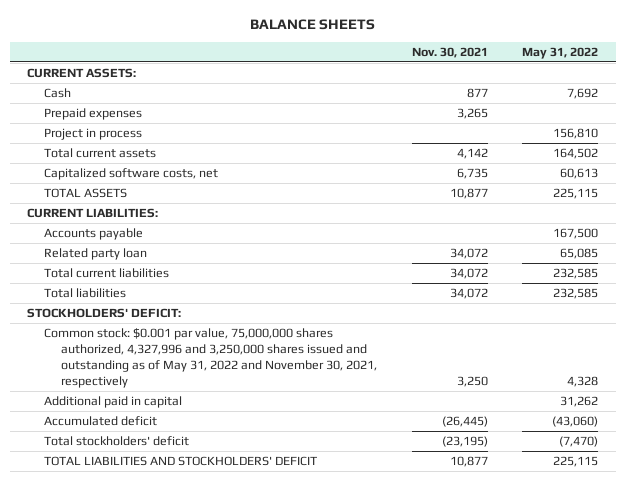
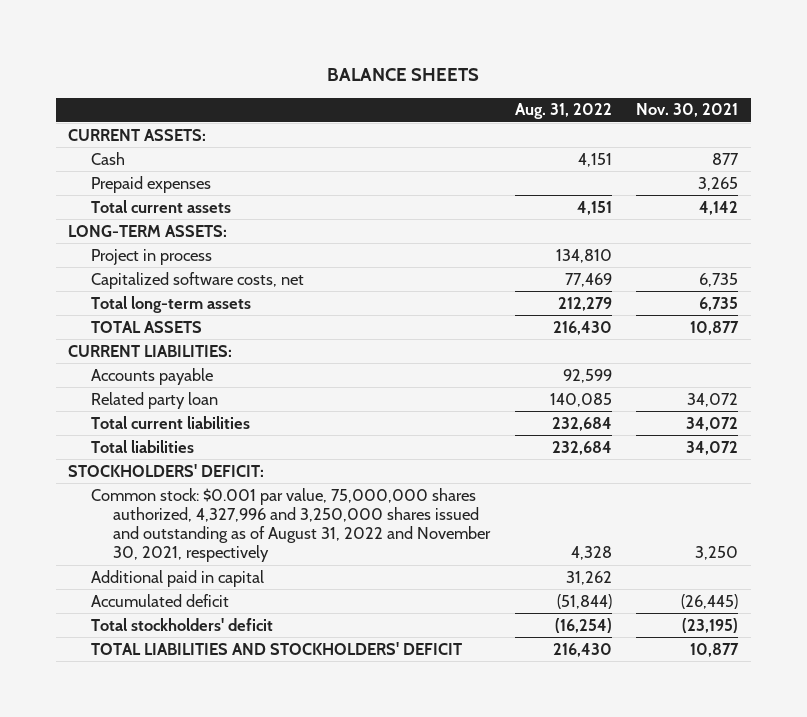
[522,46,599,59] May 31, 2022 -> none
none -> [514,103,612,120] Aug. 31, 2022
none -> [68,224,228,237] LONG-TERM ASSETS:
[44,128,143,141] Project in process -> [90,248,212,265] Project in process
none -> [90,295,251,313] Total long-term assets
[44,328,378,389] Common stock: $0.001 par value, 75,000,000 shares authorized, 4,327,996 and 3,250,000 shares issued and outstanding as of May 31, 2022 and November 30, 2021, respectively -> [90,487,492,563] Common stock: $0.001 par value, 75,000,000 shares authorized, 4,327,996 and 3,250,000 shares issued and outstanding as of August 31, 2022 and November 30, 2021, respectively

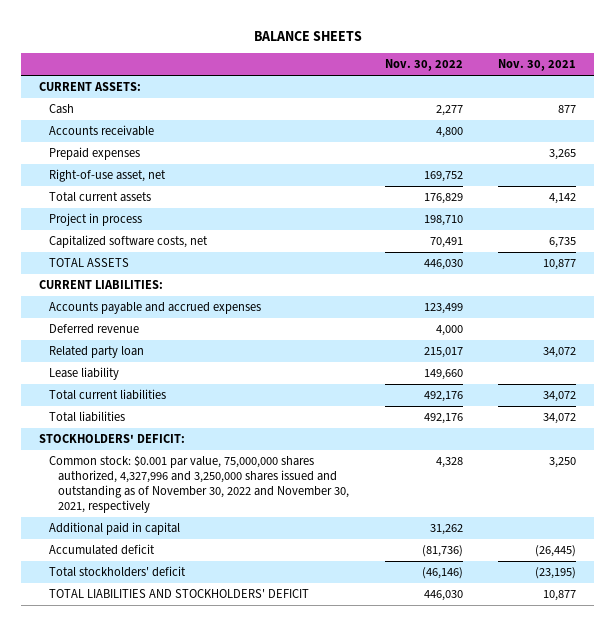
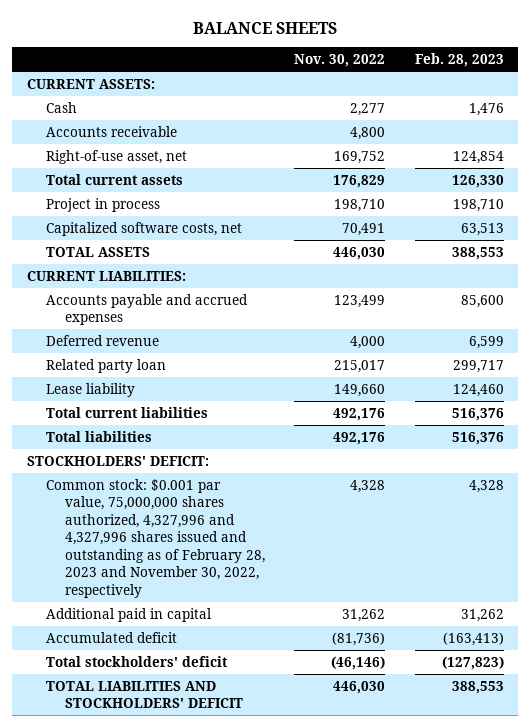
[498,59,577,72] Nov. 30, 2021 -> none
none -> [414,53,504,68] Feb. 28, 2023
[48,147,140,161] Prepaid expenses -> none
[48,455,350,513] Common stock: $0.001 par value, 75,000,000 shares authorized, 4,327,996 and 3,250,000 shares issued and outstanding as of November 30, 2022 and November 30, 2021, respectively -> [46,478,266,598] Common stock: $0.001 par value, 75,000,000 shares authorized, 4,327,996 and 4,327,996 shares issued and outstanding as of February 28, 2023 and November 30, 2022, respectively

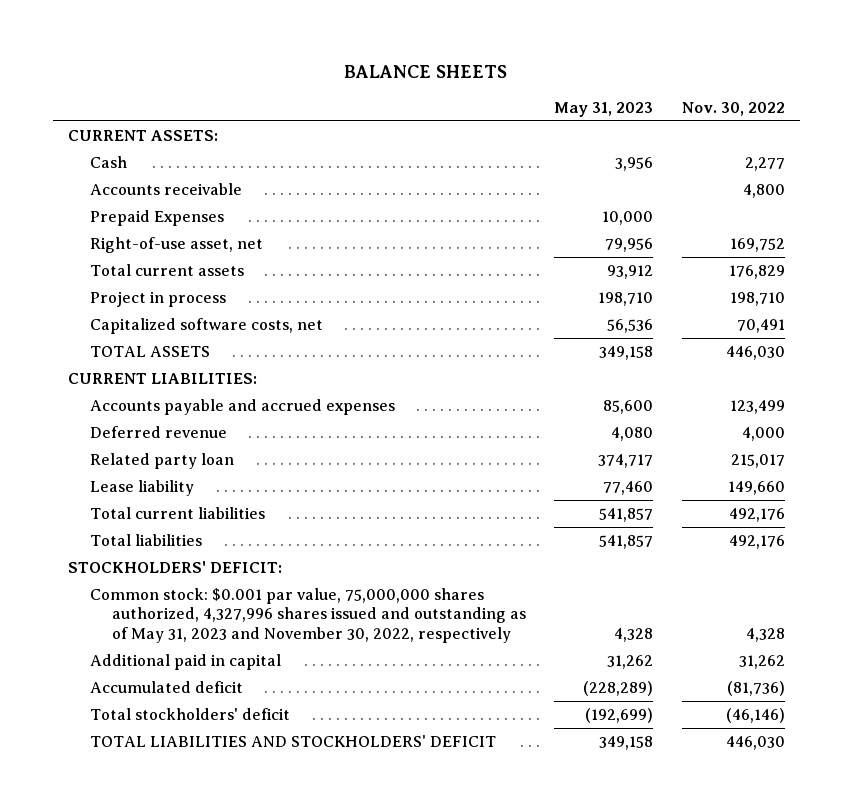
[414,53,504,68] Feb. 28, 2023 -> none
none -> [554,101,654,117] May 31, 2023
none -> [89,209,224,226] Prepaid Expenses
[46,478,266,598] Common stock: $0.001 par value, 75,000,000 shares authorized, 4,327,996 and 4,327,996 shares issued and outstanding as of February 28, 2023 and November 30, 2022, respectively -> [89,587,526,643] Common stock: $0.001 par value, 75,000,000 shares authorized, 4,327,996 shares issued and outstanding as of May 31, 2023 and November 30, 2022, respectively

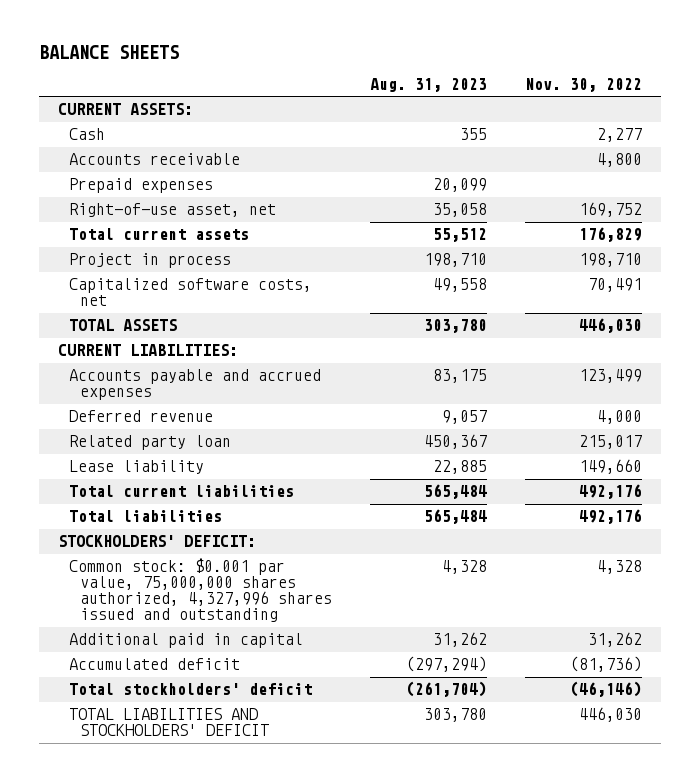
[554,101,654,117] May 31, 2023 -> none
none -> [369,77,487,92] Aug. 31, 2023
[89,209,224,226] Prepaid Expenses -> [68,178,213,194] Prepaid expenses
[89,587,526,643] Common stock: $0.001 par value, 75,000,000 shares authorized, 4,327,996 shares issued and outstanding as of May 31, 2023 and November 30, 2022, respectively -> [68,558,332,623] Common stock: $0.001 par value, 75,000,000 shares authorized, 4,327,996 shares issued and outstanding

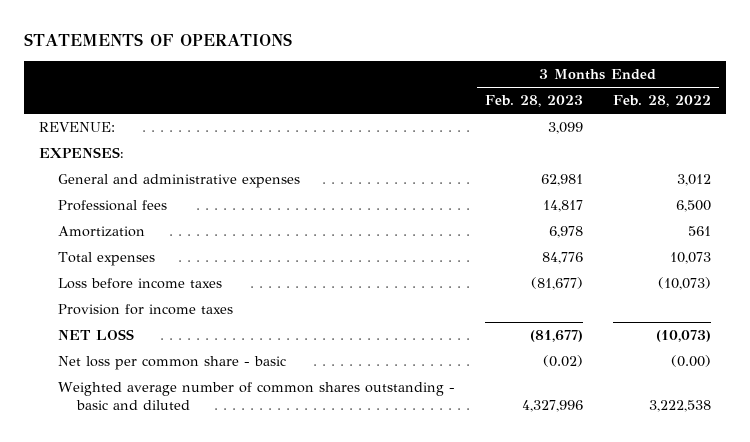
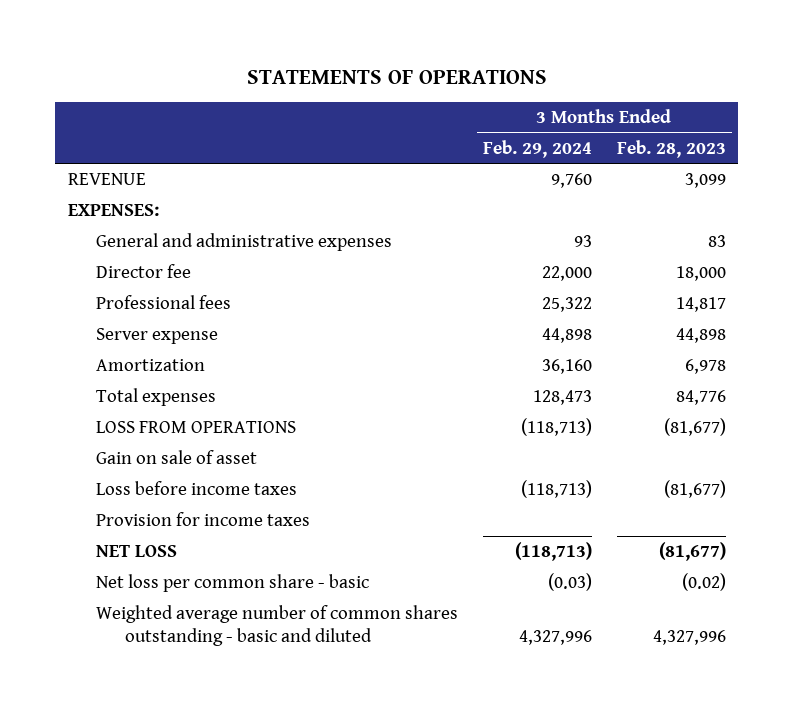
[613,95,712,108] Feb. 28, 2022 -> none
none -> [482,139,592,158] Feb. 29, 2024
[38,122,115,133] REVENUE: -> [67,172,146,185] REVENUE
[541,174,584,187] 62,981 -> [707,234,726,247] 83
none -> [96,263,192,278] Director fee
none -> [96,327,219,344] Server expense
none -> [96,420,297,433] LOSS FROM OPERATIONS
none -> [96,449,258,464] Gain on sale of asset

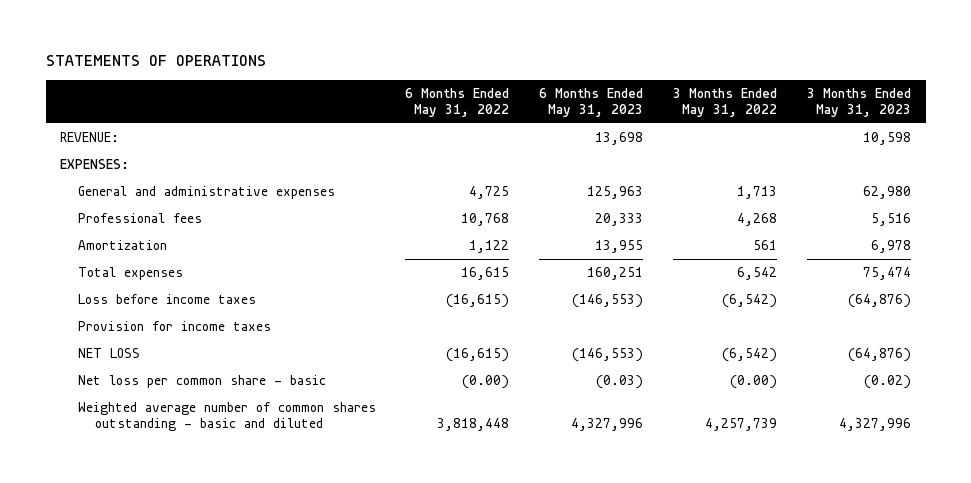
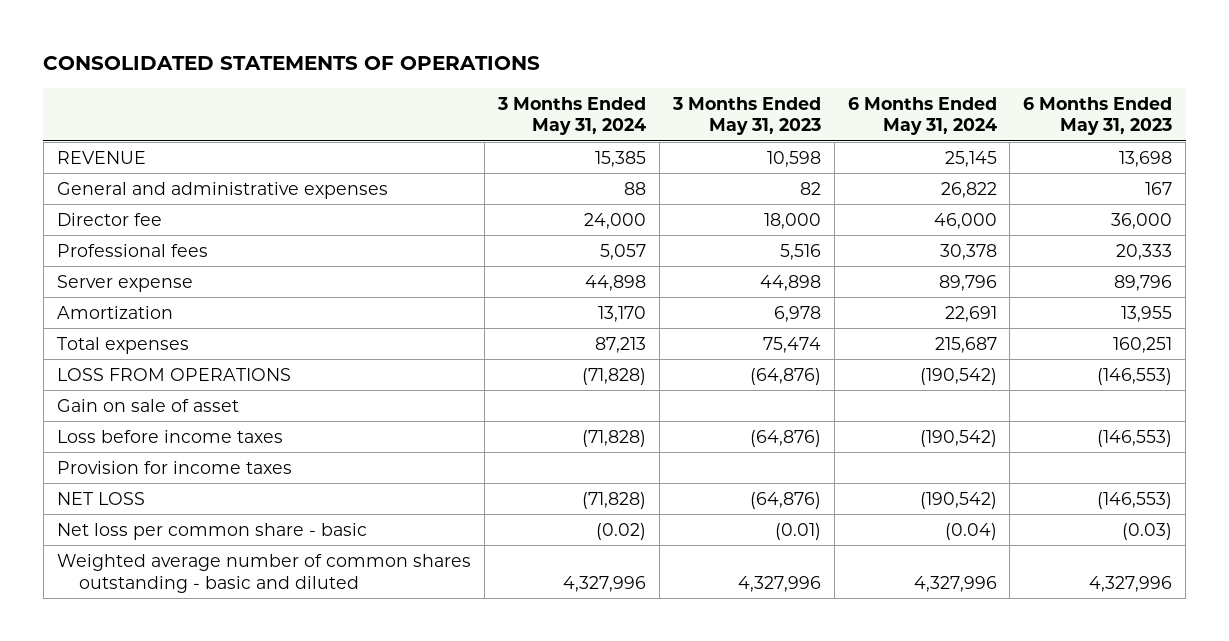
[45,55,266,67] STATEMENTS OF OPERATIONS -> [43,56,541,71] CONSOLIDATED STATEMENTS OF OPERATIONS
[405,87,510,118] 6 Months Ended May 31, 2022 -> none
[673,87,778,118] 3 Months Ended May 31, 2022 -> none
none -> [496,96,646,136] 3 Months Ended May 31, 2024
none -> [847,96,997,136] 6 Months Ended May 31, 2024
[60,158,130,169] EXPENSES: -> none
[60,131,120,142] REVENUE: -> [56,150,146,164] REVENUE
[587,185,644,199] 125,963 -> [1145,181,1173,195] 167
[862,185,911,199] 62,980 -> [799,181,821,195] 82
none -> [56,212,162,226] Director fee
none -> [56,274,193,292] Server expense
none -> [56,367,291,381] LOSS FROM OPERATIONS
none -> [56,398,239,412] Gain on sale of asset
[863,374,911,389] (0.02) -> [774,522,821,540] (0.01)

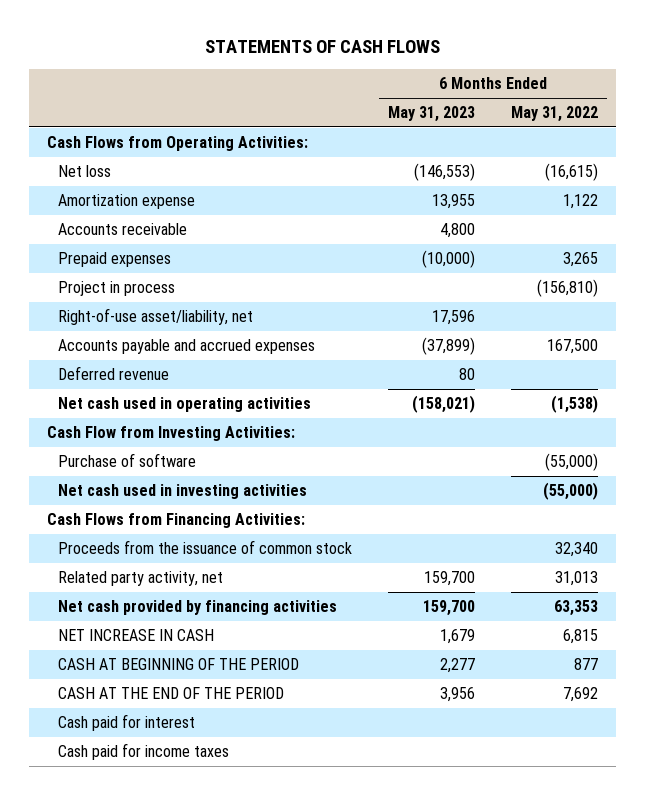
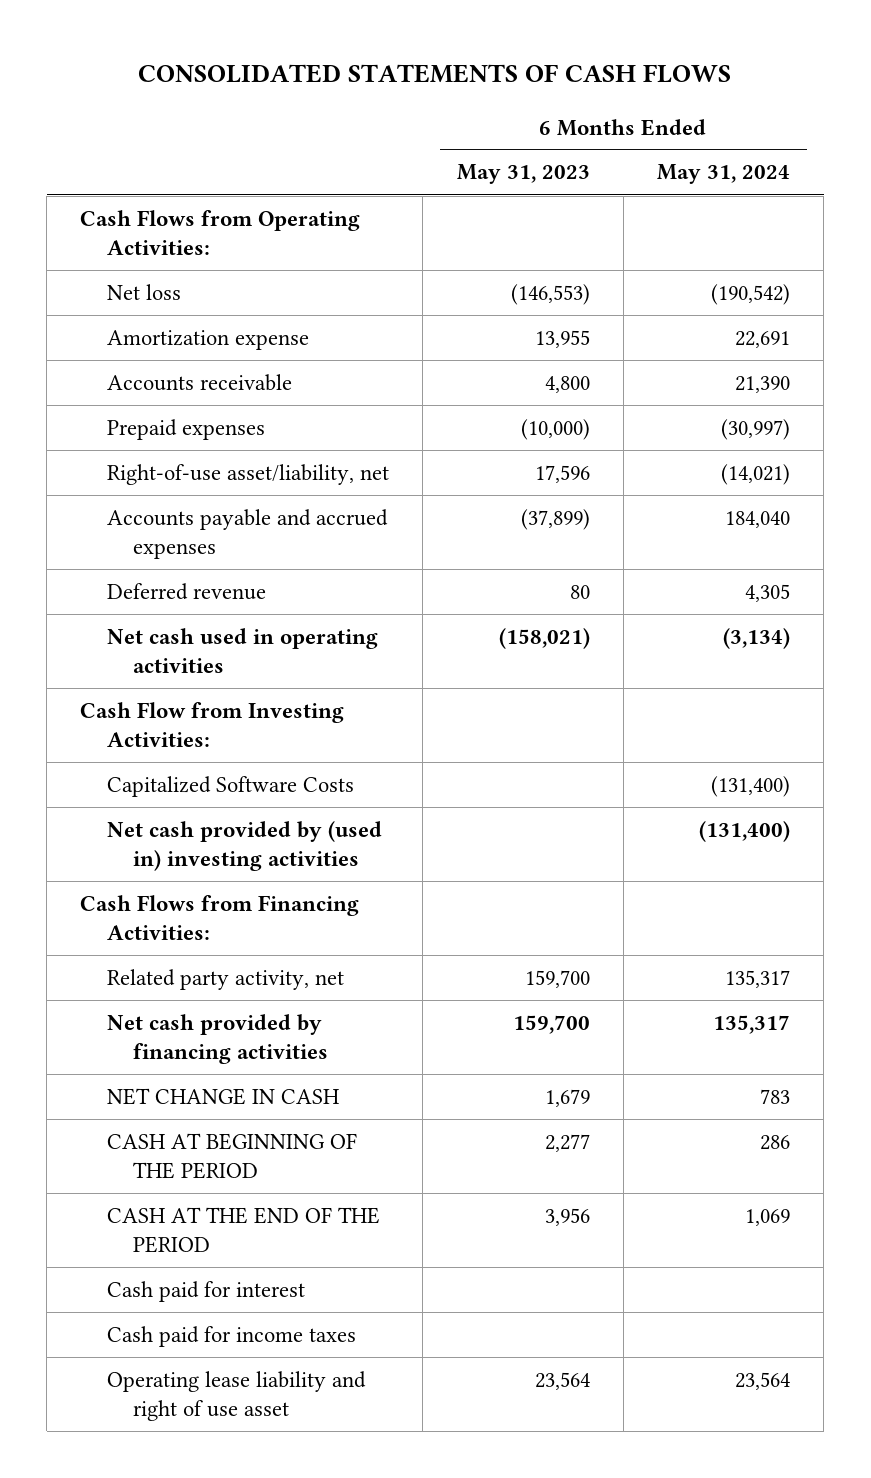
[204,40,440,54] STATEMENTS OF CASH FLOWS -> [138,63,732,83] CONSOLIDATED STATEMENTS OF CASH FLOWS
[511,105,599,122] May 31, 2022 -> none
none -> [657,164,791,185] May 31, 2024
[58,280,176,296] Project in process -> none
[58,452,197,467] Purchase of software -> none
none -> [106,775,354,797] Capitalized Software Costs
[58,483,308,499] Net cash used in investing activities -> [106,820,382,871] Net cash provided by (used in) investing activities
[58,539,353,554] Proceeds from the issuance of common stock -> none
[58,628,215,641] NET INCREASE IN CASH -> [106,1087,339,1105] NET CHANGE IN CASH
none -> [106,1370,366,1421] Operating lease liability and right of use asset

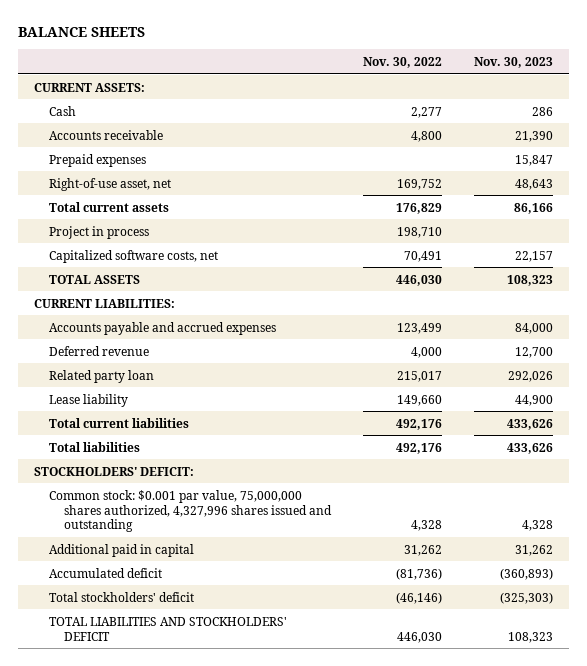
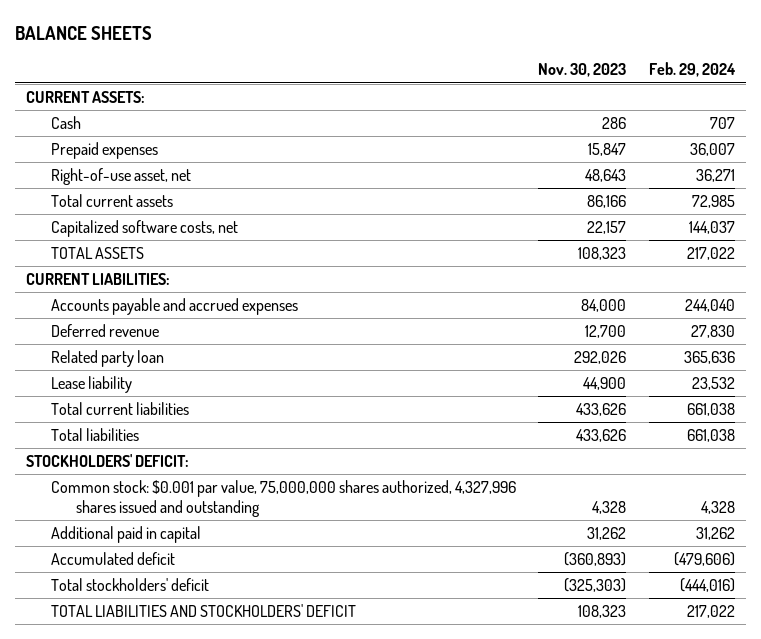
[362,56,442,68] Nov. 30, 2022 -> none
none -> [648,62,736,78] Feb. 29, 2024
[49,129,164,140] Accounts receivable -> none
[49,225,150,239] Project in process -> none

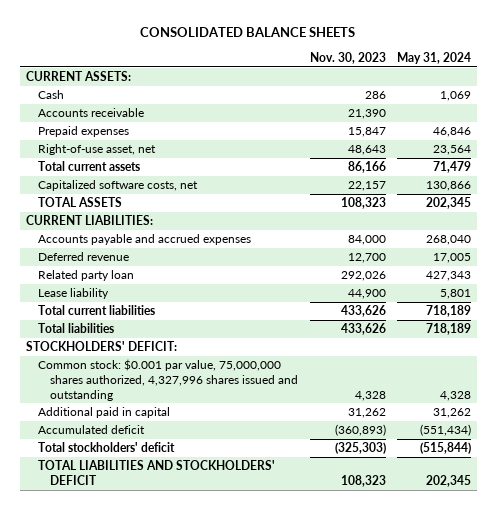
[15,26,153,41] BALANCE SHEETS -> [140,27,356,38] CONSOLIDATED BALANCE SHEETS
[648,62,736,78] Feb. 29, 2024 -> none
none -> [397,51,472,64] May 31, 2024
none -> [37,108,144,118] Accounts receivable

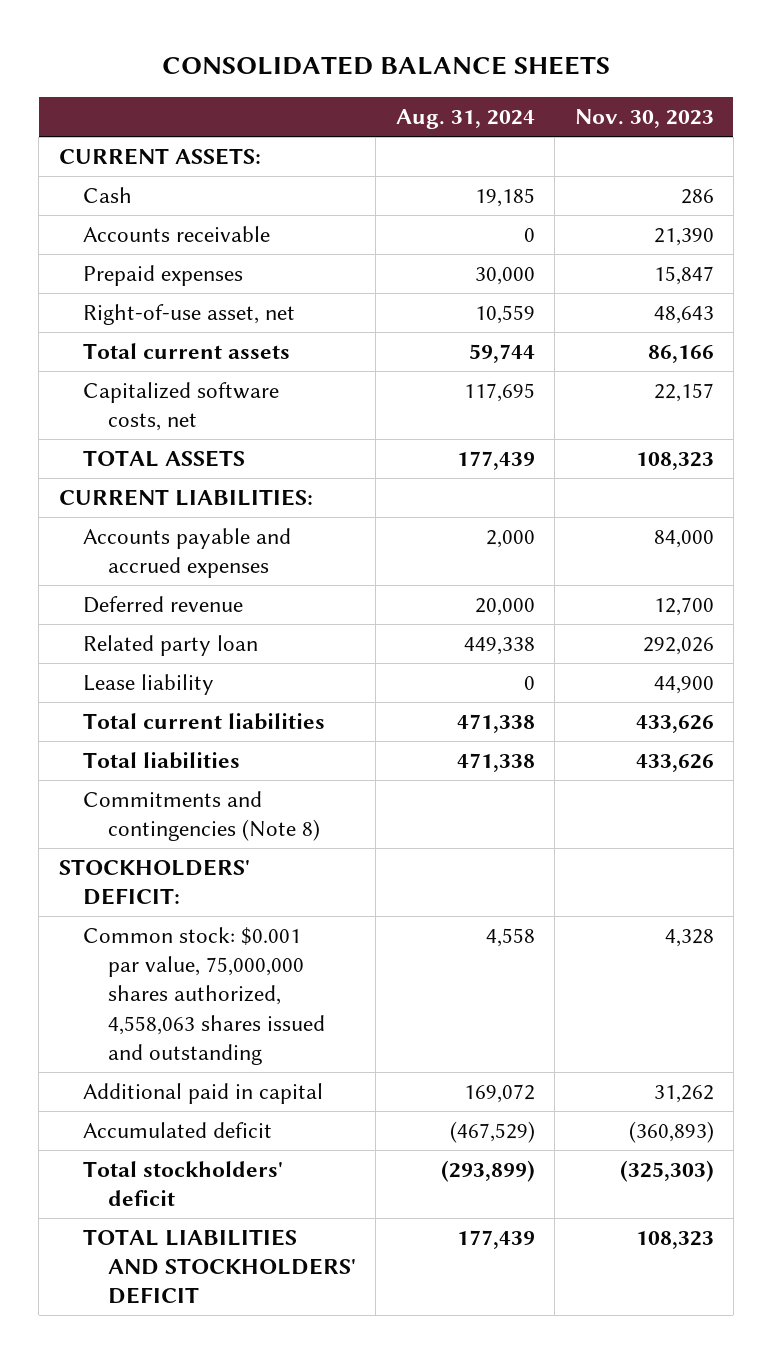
[397,51,472,64] May 31, 2024 -> none
none -> [395,109,535,130] Aug. 31, 2024
none -> [83,790,320,842] Commitments and contingencies (Note 8)
[37,359,298,401] Common stock: $0.001 par value, 75,000,000 shares authorized, 4,327,996 shares issued and outstanding -> [83,926,325,1065] Common stock: $0.001 par value, 75,000,000 shares authorized, 4,558,063 shares issued and outstanding

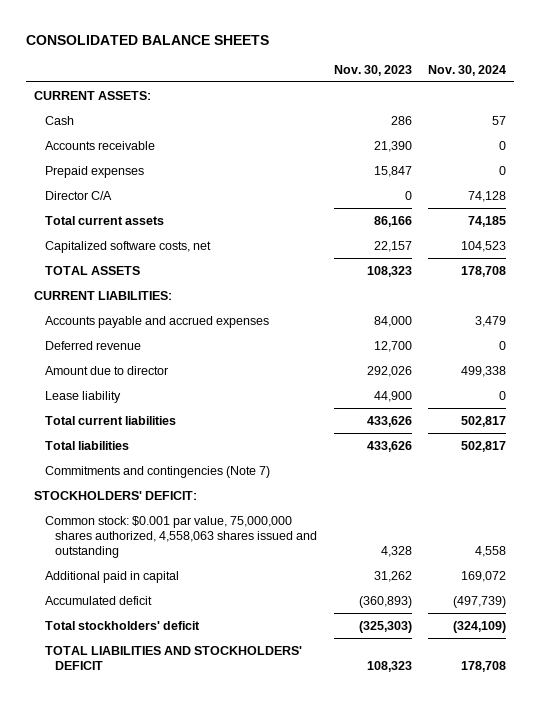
[395,109,535,130] Aug. 31, 2024 -> none
none -> [427,64,506,76] Nov. 30, 2024
[83,303,296,325] Right-of-use asset, net -> none
none -> [44,190,112,200] Director C/A
[83,634,259,656] Related party loan -> [44,365,168,375] Amount due to director
[83,790,320,842] Commitments and contingencies (Note 8) -> [44,465,270,478] Commitments and contingencies (Note 7)

